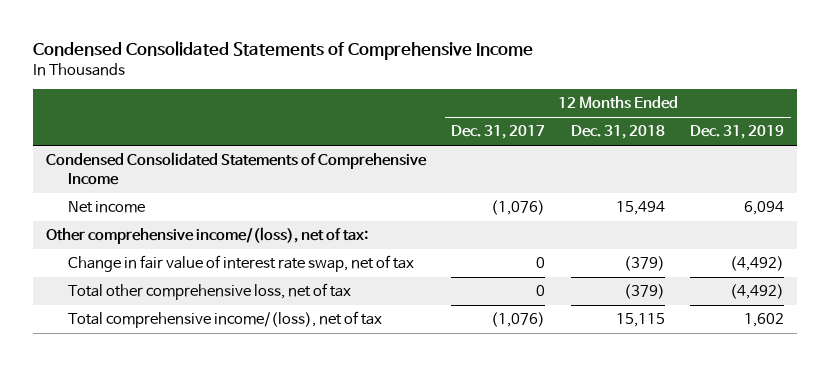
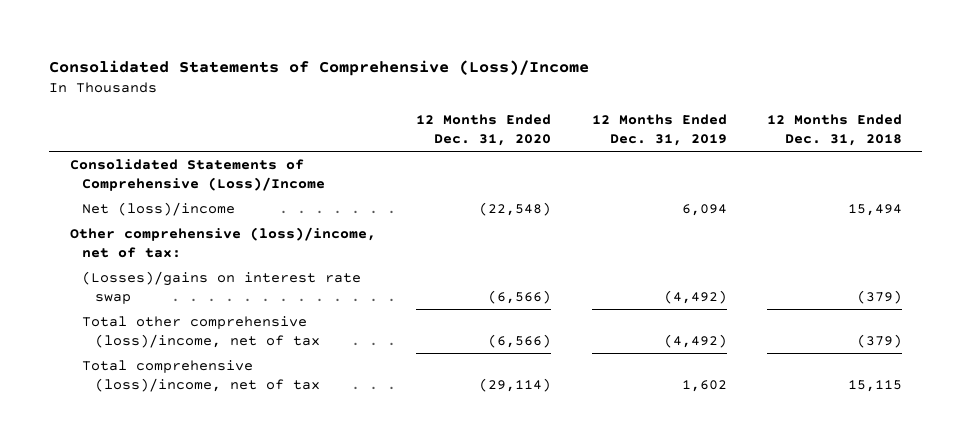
[33,41,534,61] Condensed Consolidated Statements of Comprehensive Income -> [49,60,590,77] Consolidated Statements of Comprehensive (Loss)/Income
[451,125,546,140] Dec. 31, 2017 -> none
none -> [416,114,552,146] 12 Months Ended Dec. 31, 2020
[45,152,427,185] Condensed Consolidated Statements of Comprehensive Income -> [69,159,326,191] Consolidated Statements of Comprehensive (Loss)/Income
[67,201,145,214] Net income -> [82,202,236,217] Net (loss)/income
[45,227,368,245] Other comprehensive income/(loss), net of tax: -> [69,227,376,258] Other comprehensive (loss)/income, net of tax:
[67,255,414,273] Change in fair value of interest rate swap, net of tax -> [82,271,362,304] (Losses)/gains on interest rate swap
[67,283,351,301] Total other comprehensive loss, net of tax -> [82,316,321,348] Total other comprehensive (loss)/income, net of tax
[67,311,382,329] Total comprehensive income/(loss), net of tax -> [82,360,321,392] Total comprehensive (loss)/income, net of tax

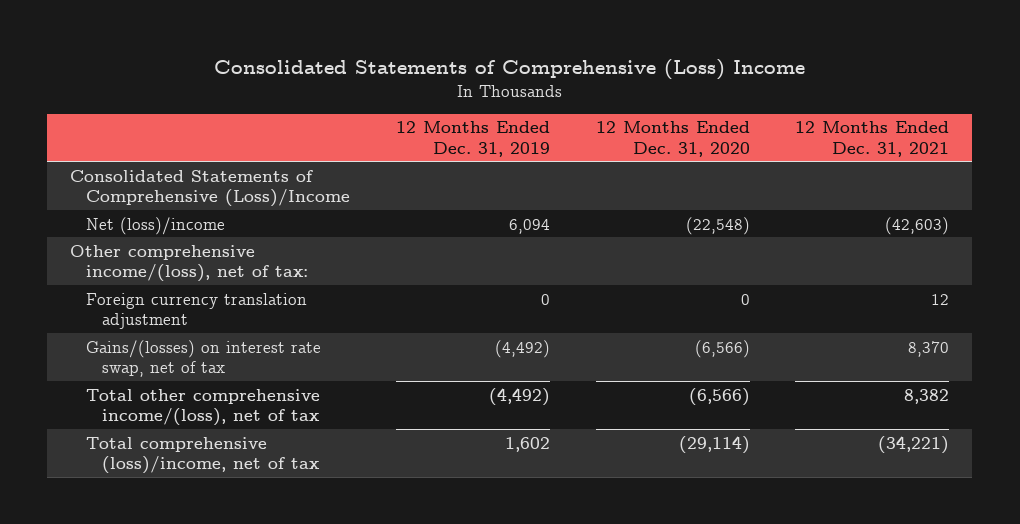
[49,60,590,77] Consolidated Statements of Comprehensive (Loss)/Income -> [213,58,805,80] Consolidated Statements of Comprehensive (Loss) Income
[766,114,902,146] 12 Months Ended Dec. 31, 2018 -> none
none -> [795,121,950,157] 12 Months Ended Dec. 31, 2021
[69,227,376,258] Other comprehensive (loss)/income, net of tax: -> [70,244,308,282] Other comprehensive income/(loss), net of tax:
none -> [85,292,307,329] Foreign currency translation adjustment
[82,271,362,304] (Losses)/gains on interest rate swap -> [85,339,321,377] Gains/(losses) on interest rate swap, net of tax
[82,316,321,348] Total other comprehensive (loss)/income, net of tax -> [85,388,320,426] Total other comprehensive income/(loss), net of tax

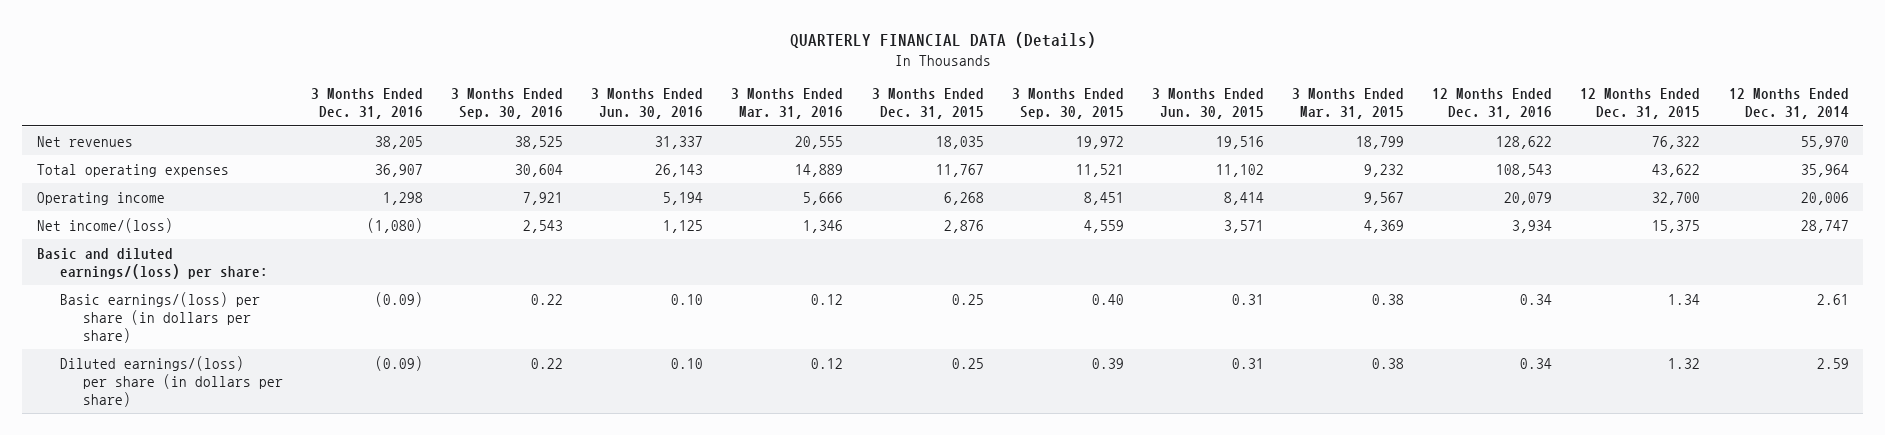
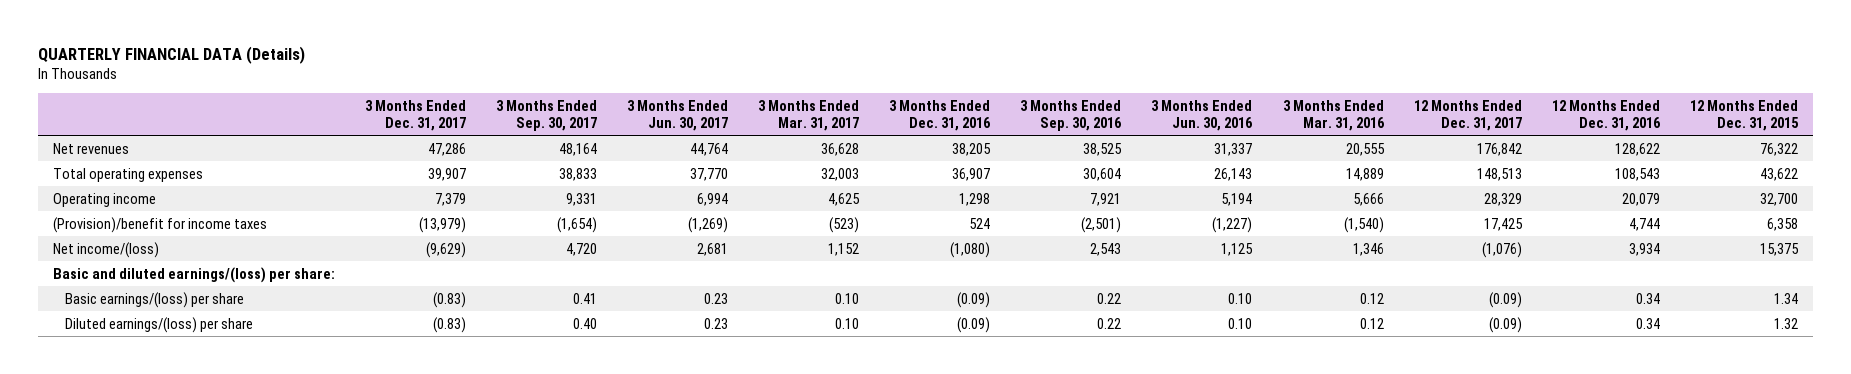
[871,88,984,120] 3 Months Ended Dec. 31, 2015 -> none
[1011,88,1124,120] 3 Months Ended Sep. 30, 2015 -> none
[1151,88,1264,120] 3 Months Ended Jun. 30, 2015 -> none
[1292,88,1405,120] 3 Months Ended Mar. 31, 2015 -> none
[1728,88,1849,120] 12 Months Ended Dec. 31, 2014 -> none
none -> [364,99,466,132] 3 Months Ended Dec. 31, 2017
none -> [495,99,597,132] 3 Months Ended Sep. 30, 2017
none -> [627,99,729,132] 3 Months Ended Jun. 30, 2017
none -> [758,99,860,132] 3 Months Ended Mar. 31, 2017
none -> [1413,99,1522,132] 12 Months Ended Dec. 31, 2017
none -> [52,216,267,233] (Provision)/benefit for income taxes
[59,291,260,344] Basic earnings/(loss) per share (in dollars per share) -> [65,291,245,308] Basic earnings/(loss) per share
[59,355,283,408] Diluted earnings/(loss) per share (in dollars per share) -> [65,316,254,333] Diluted earnings/(loss) per share

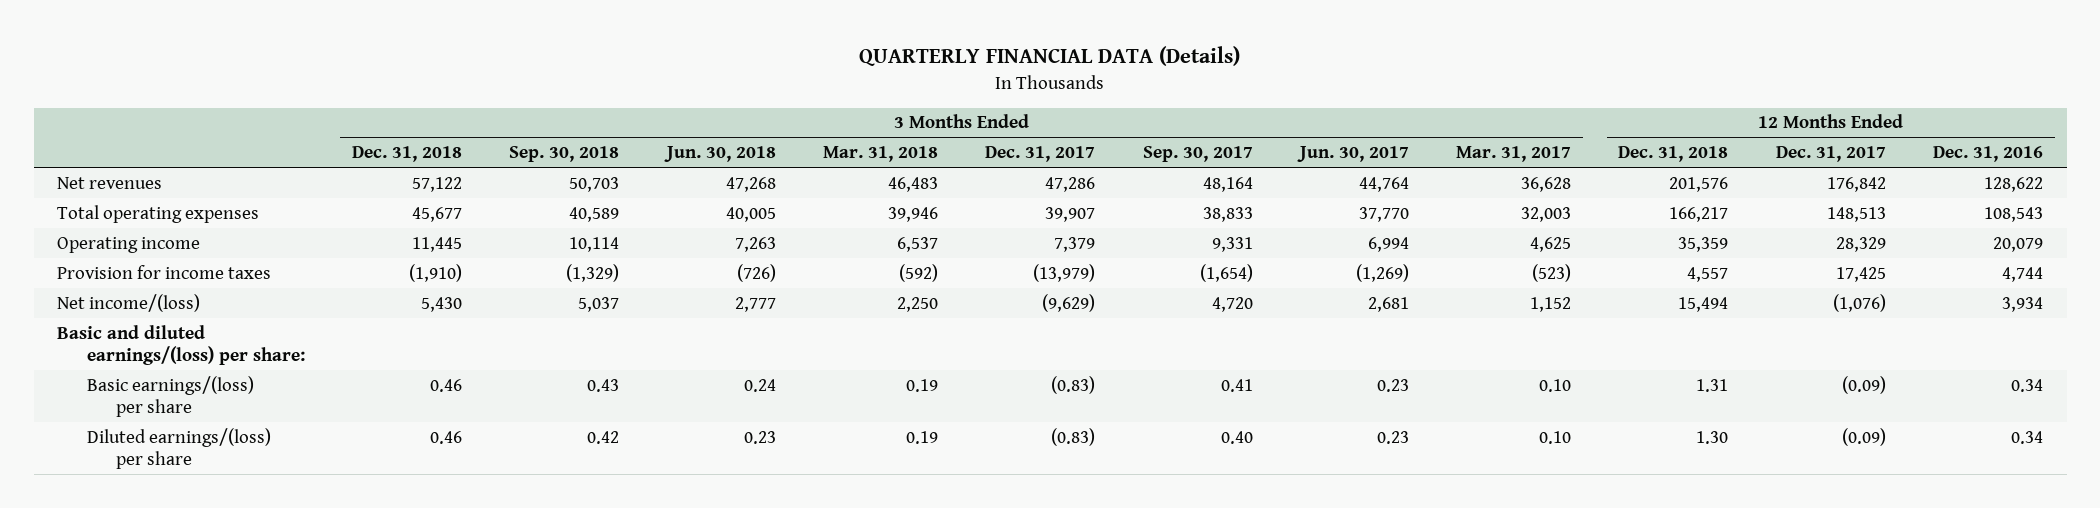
[889,99,992,132] 3 Months Ended Dec. 31, 2016 -> none
[1020,99,1123,132] 3 Months Ended Sep. 30, 2016 -> none
[1151,99,1254,132] 3 Months Ended Jun. 30, 2016 -> none
[1282,99,1385,132] 3 Months Ended Mar. 31, 2016 -> none
[1689,99,1799,132] 12 Months Ended Dec. 31, 2015 -> none
none -> [352,146,463,163] Dec. 31, 2018
none -> [509,146,620,163] Sep. 30, 2018
none -> [663,146,776,163] Jun. 30, 2018
none -> [822,146,938,163] Mar. 31, 2018
none -> [1618,146,1729,163] Dec. 31, 2018
[52,216,267,233] (Provision)/benefit for income taxes -> [57,264,272,279] Provision for income taxes

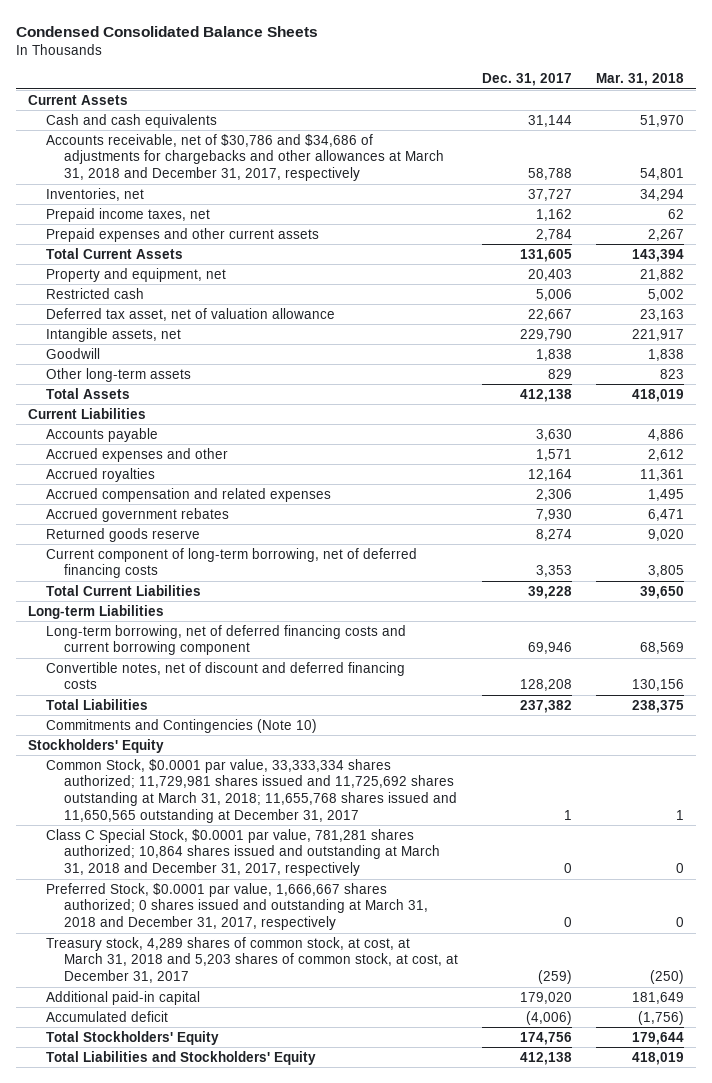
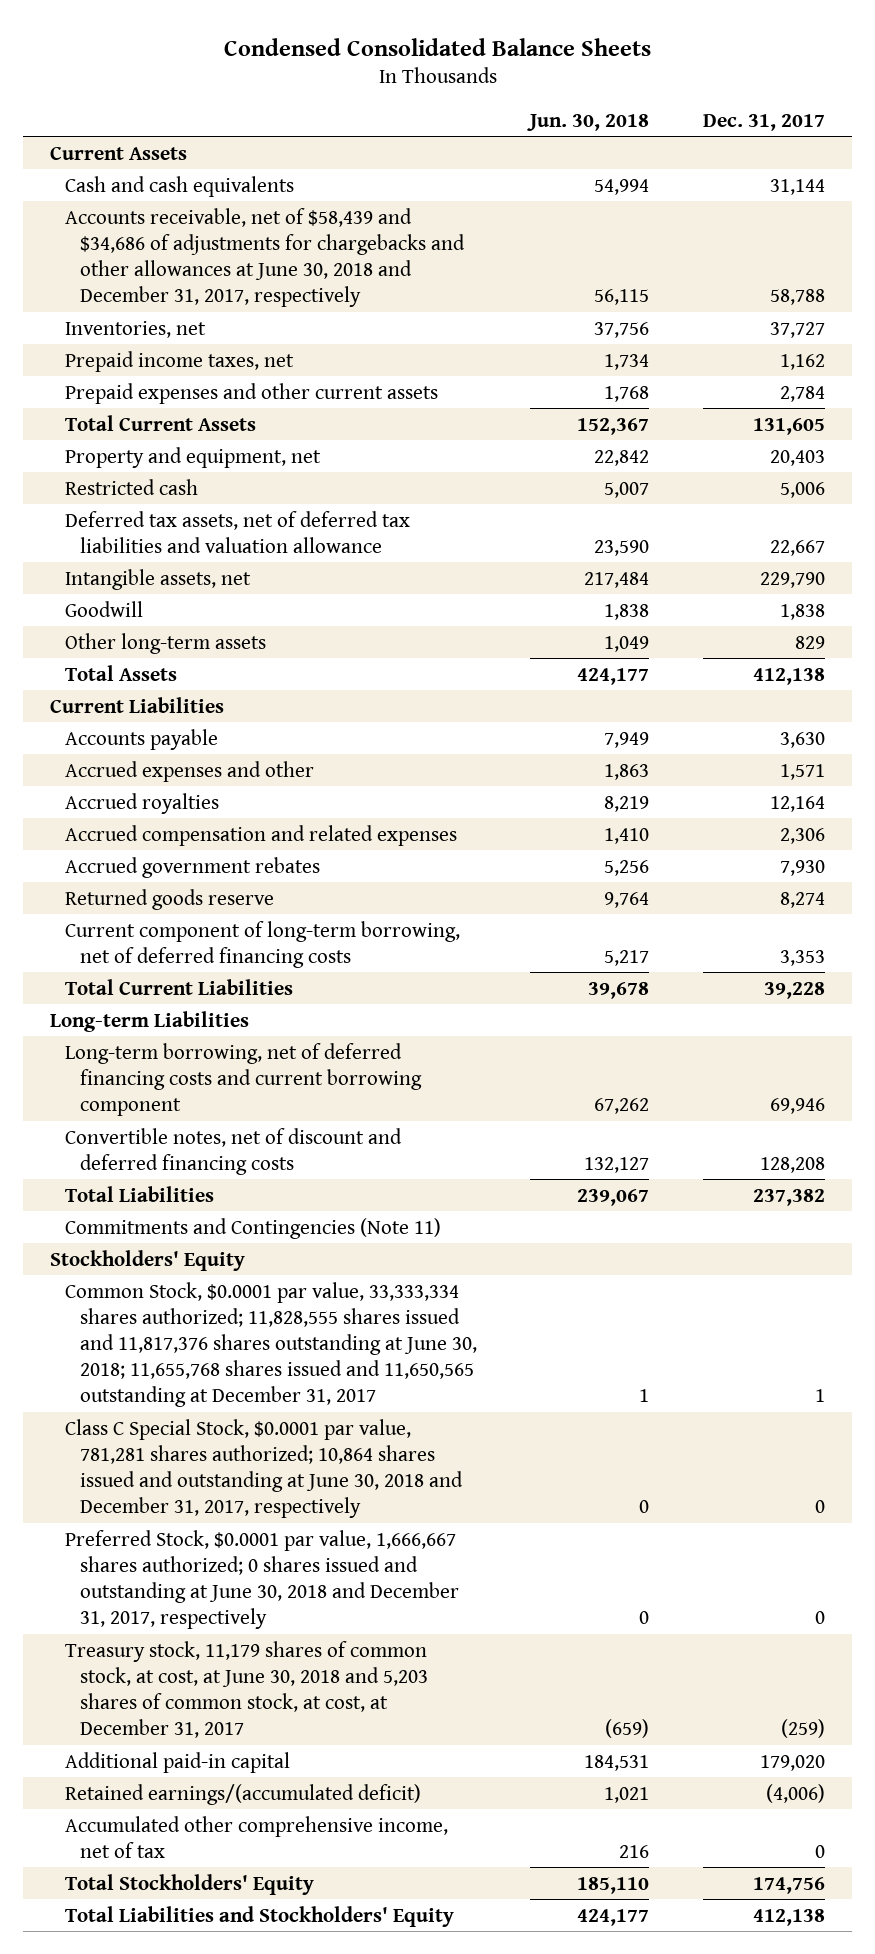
[595,73,684,87] Mar. 31, 2018 -> none
none -> [527,113,650,131] Jun. 30, 2018
[46,133,444,182] Accounts receivable, net of $30,786 and $34,686 of adjustments for chargebacks and other allowances at March 31, 2018 and December 31, 2017, respectively -> [65,207,465,308] Accounts receivable, net of $58,439 and $34,686 of adjustments for chargebacks and other allowances at June 30, 2018 and December 31, 2017, respectively
[46,307,336,321] Deferred tax asset, net of valuation allowance -> [65,510,411,553] Deferred tax assets, net of deferred tax liabilities and valuation allowance
[46,718,318,733] Commitments and Contingencies (Note 10) -> [65,1217,442,1239] Commitments and Contingencies (Note 11)
[46,758,457,823] Common Stock, $0.0001 par value, 33,333,334 shares authorized; 11,729,981 shares issued and 11,725,692 shares outstanding at March 31, 2018; 11,655,768 shares issued and 11,650,565 outstanding at December 31, 2017 -> [65,1281,477,1408] Common Stock, $0.0001 par value, 33,333,334 shares authorized; 11,828,555 shares issued and 11,817,376 shares outstanding at June 30, 2018; 11,655,768 shares issued and 11,650,565 outstanding at December 31, 2017
[46,828,440,877] Class C Special Stock, $0.0001 par value, 781,281 shares authorized; 10,864 shares issued and outstanding at March 31, 2018 and December 31, 2017, respectively -> [65,1418,463,1519] Class C Special Stock, $0.0001 par value, 781,281 shares authorized; 10,864 shares issued and outstanding at June 30, 2018 and December 31, 2017, respectively
[46,882,428,931] Preferred Stock, $0.0001 par value, 1,666,667 shares authorized; 0 shares issued and outstanding at March 31, 2018 and December 31, 2017, respectively -> [65,1529,459,1630] Preferred Stock, $0.0001 par value, 1,666,667 shares authorized; 0 shares issued and outstanding at June 30, 2018 and December 31, 2017, respectively
[46,936,458,984] Treasury stock, 4,289 shares of common stock, at cost, at March 31, 2018 and 5,203 shares of common stock, at cost, at December 31, 2017 -> [65,1640,428,1739] Treasury stock, 11,179 shares of common stock, at cost, at June 30, 2018 and 5,203 shares of common stock, at cost, at December 31, 2017
[46,1010,169,1022] Accumulated deficit -> [65,1783,422,1805] Retained earnings/(accumulated deficit)
none -> [65,1815,449,1858] Accumulated other comprehensive income, net of tax

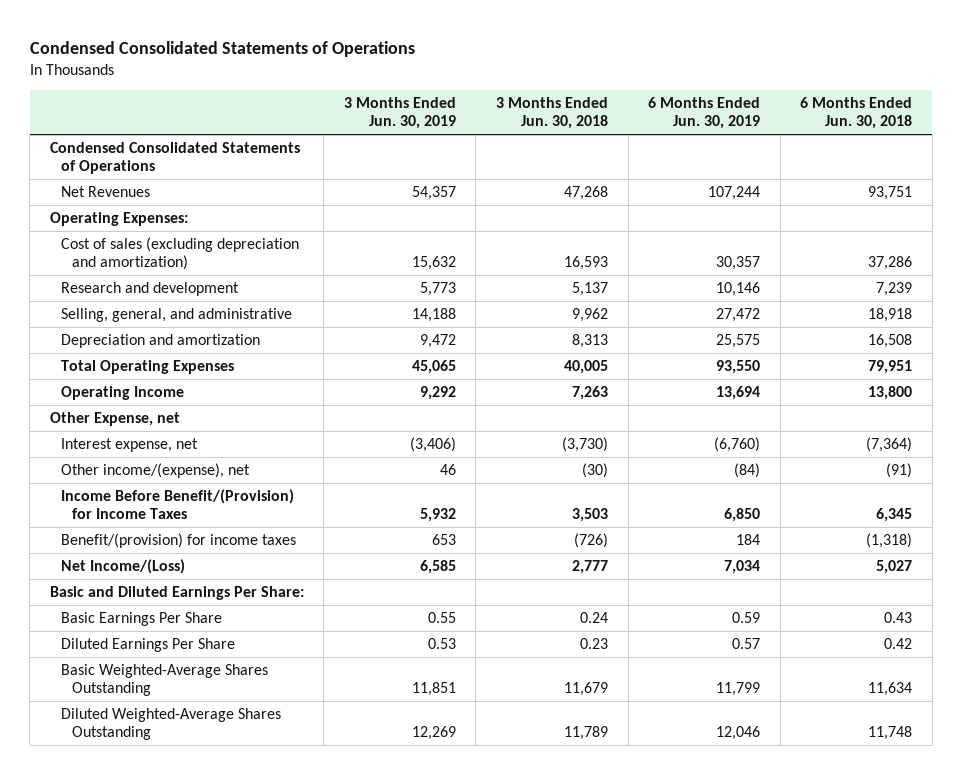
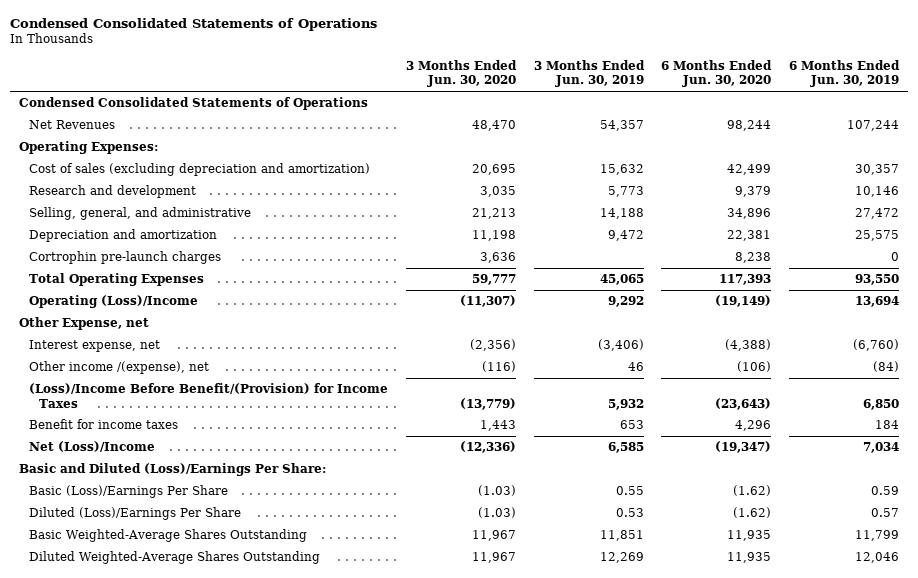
[496,96,609,130] 3 Months Ended Jun. 30, 2018 -> none
[800,96,913,130] 6 Months Ended Jun. 30, 2018 -> none
none -> [405,60,517,88] 3 Months Ended Jun. 30, 2020
none -> [661,60,773,88] 6 Months Ended Jun. 30, 2020
none -> [28,251,221,265] Cortrophin pre-launch charges
[60,385,184,400] Operating Income -> [28,295,198,309] Operating (Loss)/Income
[60,462,250,478] Other income/(expense), net -> [28,361,209,375] Other income /(expense), net
[60,488,294,520] Income Before Benefit/(Provision) for Income Taxes -> [28,383,388,408] (Loss)/Income Before Benefit/(Provision) for Income Taxes
[60,532,296,548] Benefit/(provision) for income taxes -> [28,419,178,430] Benefit for income taxes
[60,558,185,574] Net Income/(Loss) -> [28,441,155,453] Net (Loss)/Income
[49,585,304,600] Basic and Diluted Earnings Per Share: -> [19,463,327,477] Basic and Diluted (Loss)/Earnings Per Share:
[60,611,222,626] Basic Earnings Per Share -> [28,485,228,499] Basic (Loss)/Earnings Per Share
[60,637,235,652] Diluted Earnings Per Share -> [28,507,241,521] Diluted (Loss)/Earnings Per Share

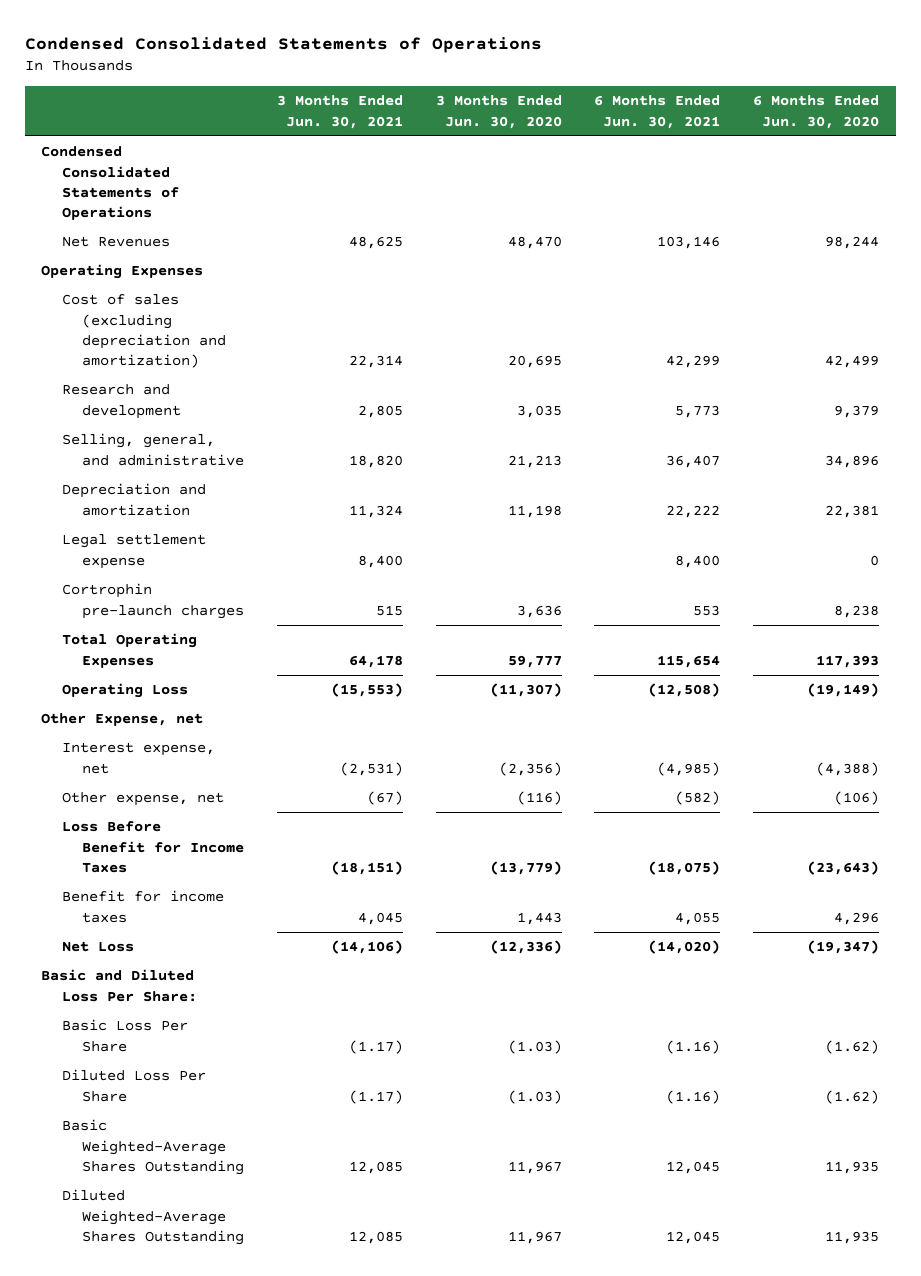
[533,60,645,88] 3 Months Ended Jun. 30, 2019 -> none
[789,60,901,88] 6 Months Ended Jun. 30, 2019 -> none
none -> [276,95,403,129] 3 Months Ended Jun. 30, 2021
none -> [594,95,721,129] 6 Months Ended Jun. 30, 2021
[19,141,159,155] Operating Expenses: -> [41,264,204,280] Operating Expenses
none -> [61,534,206,569] Legal settlement expense
[28,295,198,309] Operating (Loss)/Income -> [61,683,188,699] Operating Loss
[28,361,209,375] Other income /(expense), net -> [61,792,224,807] Other expense, net
[28,383,388,408] (Loss)/Income Before Benefit/(Provision) for Income Taxes -> [61,821,245,874] Loss Before Benefit for Income Taxes
[28,441,155,453] Net (Loss)/Income -> [61,941,134,953] Net Loss
[19,463,327,477] Basic and Diluted (Loss)/Earnings Per Share: -> [41,969,197,1002] Basic and Diluted Loss Per Share:
[28,485,228,499] Basic (Loss)/Earnings Per Share -> [61,1019,188,1052] Basic Loss Per Share
[28,507,241,521] Diluted (Loss)/Earnings Per Share -> [61,1069,206,1102] Diluted Loss Per Share

